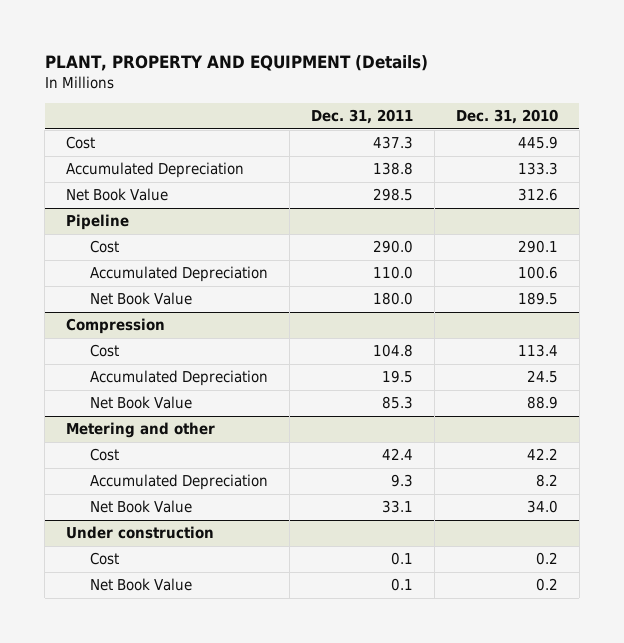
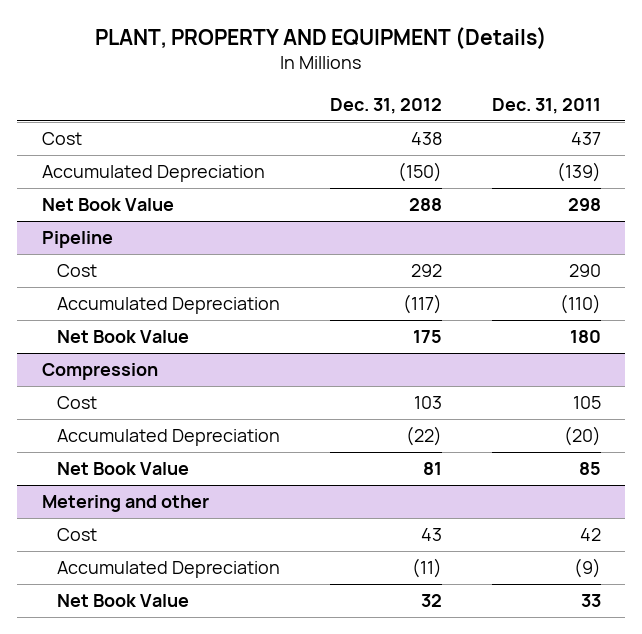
[455,109,558,125] Dec. 31, 2010 -> none
none -> [329,97,442,114] Dec. 31, 2012
[372,136,413,150] 437.3 -> [570,132,601,146] 437
[372,162,413,176] 138.8 -> [556,162,601,183] (139)
[372,188,413,202] 298.5 -> [567,198,601,212] 298
[372,240,413,254] 290.0 -> [568,264,601,278] 290
[372,266,413,280] 110.0 -> [559,294,601,315] (110)
[372,292,413,306] 180.0 -> [569,330,601,344] 180
[372,344,413,358] 104.8 -> [572,396,601,410] 105
[381,370,413,384] 19.5 -> [563,426,601,447] (20)
[381,396,413,410] 85.3 -> [578,462,601,476] 85
[66,526,215,540] Under construction -> none
[89,552,119,566] Cost -> none
[89,578,192,592] Net Book Value -> none
[381,448,413,461] 42.4 -> [579,528,601,542] 42
[390,474,413,488] 9.3 -> [573,558,601,579] (9)
[381,500,413,514] 33.1 -> [580,594,601,608] 33

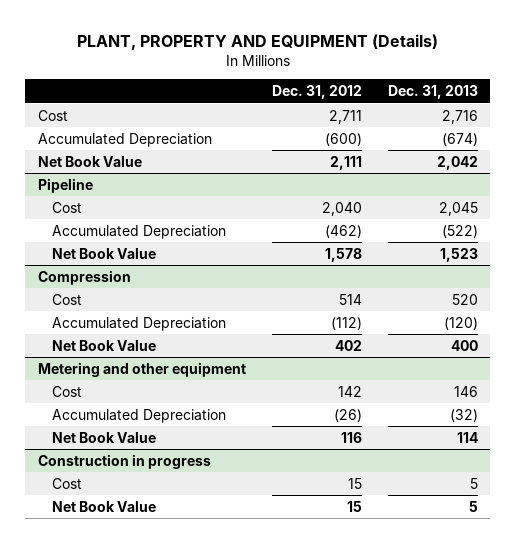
[491,97,601,114] Dec. 31, 2011 -> none
none -> [387,84,478,99] Dec. 31, 2013
[410,132,442,146] 438 -> [328,109,362,124] 2,711
[397,162,442,183] (150) -> [324,132,362,146] (600)
[408,198,442,212] 288 -> [329,155,362,170] 2,111
[410,264,442,278] 292 -> [321,201,362,216] 2,040
[402,294,442,315] (117) -> [324,224,362,238] (462)
[412,330,442,344] 175 -> [324,247,362,262] 1,578
[413,396,442,410] 103 -> [338,293,362,305] 514
[405,426,442,447] (22) -> [330,316,362,330] (112)
[422,462,442,476] 81 -> [334,339,362,351] 402
[41,495,209,513] Metering and other -> [38,361,247,377] Metering and other equipment
[420,528,442,542] 43 -> [337,385,362,397] 142
[411,558,442,579] (11) -> [333,408,362,422] (26)
[420,594,442,608] 32 -> [340,431,362,443] 116
none -> [38,453,212,469] Construction in progress
none -> [51,477,82,489] Cost
none -> [51,500,156,512] Net Book Value

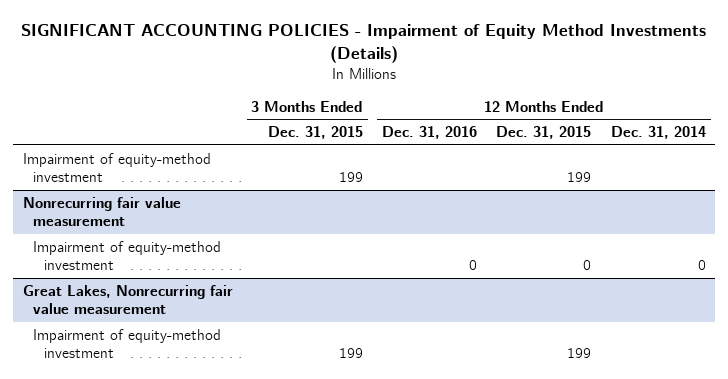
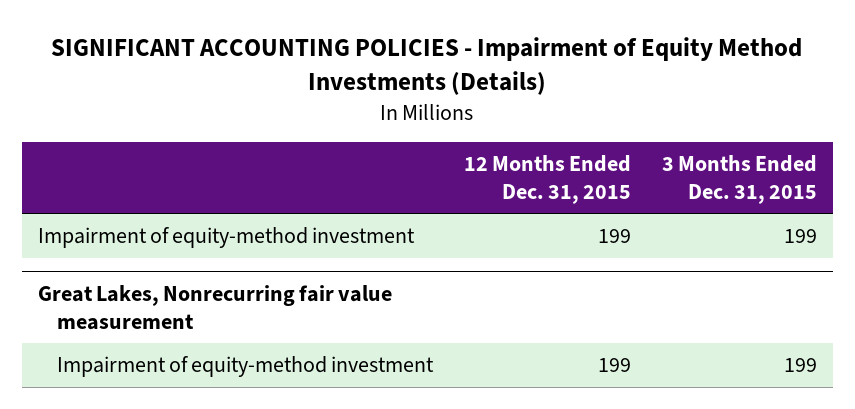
[382,126,478,140] Dec. 31, 2016 -> none
[610,126,706,140] Dec. 31, 2014 -> none
[22,196,181,227] Nonrecurring fair value measurement -> none
[33,240,222,271] Impairment of equity-method investment -> none

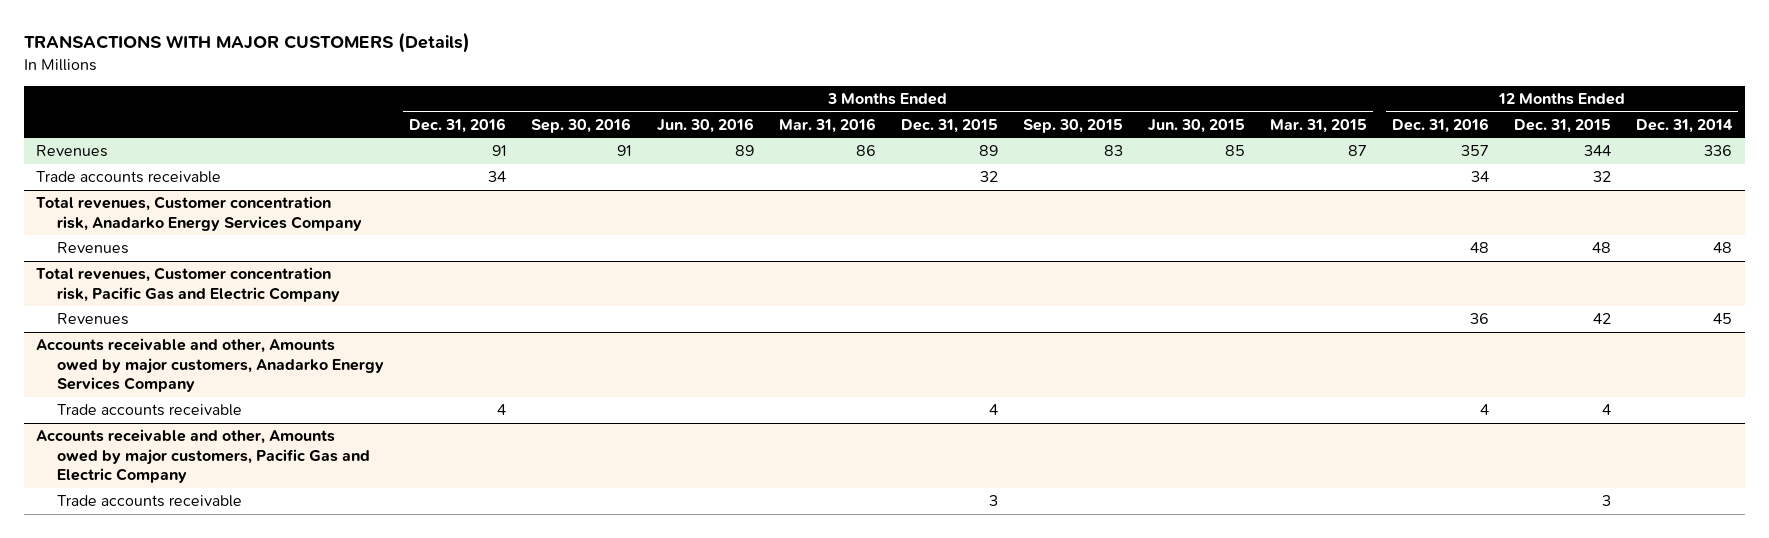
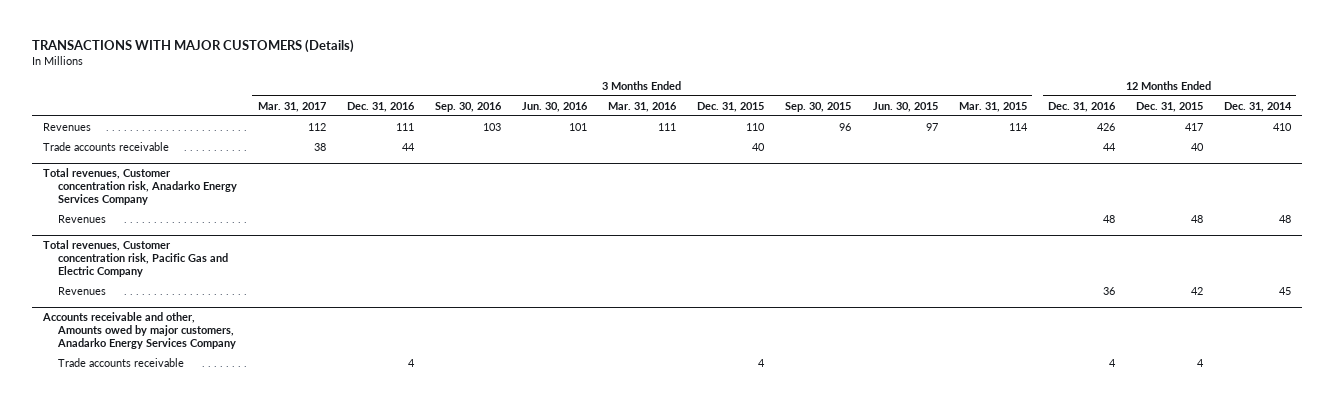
none -> [257,101,326,112] Mar. 31, 2017
[492,145,507,157] 91 -> [395,122,414,131] 111
[617,145,632,157] 91 -> [482,122,501,131] 103
[734,145,754,157] 89 -> [569,122,588,131] 101
[855,145,876,157] 86 -> [658,122,677,131] 111
[978,145,998,157] 89 -> [746,122,766,131] 110
[1103,145,1123,157] 83 -> [839,122,852,131] 96
[1224,145,1245,157] 85 -> [925,122,938,131] 97
[1347,145,1367,157] 87 -> [1008,122,1028,131] 114
[1461,145,1490,157] 357 -> [1096,122,1115,131] 426
[1584,145,1612,157] 344 -> [1184,122,1203,131] 417
[1704,145,1733,157] 336 -> [1273,122,1293,131] 410
[488,171,507,183] 34 -> [401,142,415,151] 44
[979,171,998,183] 32 -> [752,142,766,151] 40
[1471,171,1490,183] 34 -> [1102,142,1116,151] 44
[1593,171,1612,183] 32 -> [1190,142,1204,151] 40
[36,429,371,484] Accounts receivable and other, Amounts owed by major customers, Pacific Gas and Electric Company -> none
[57,495,243,508] Trade accounts receivable -> none

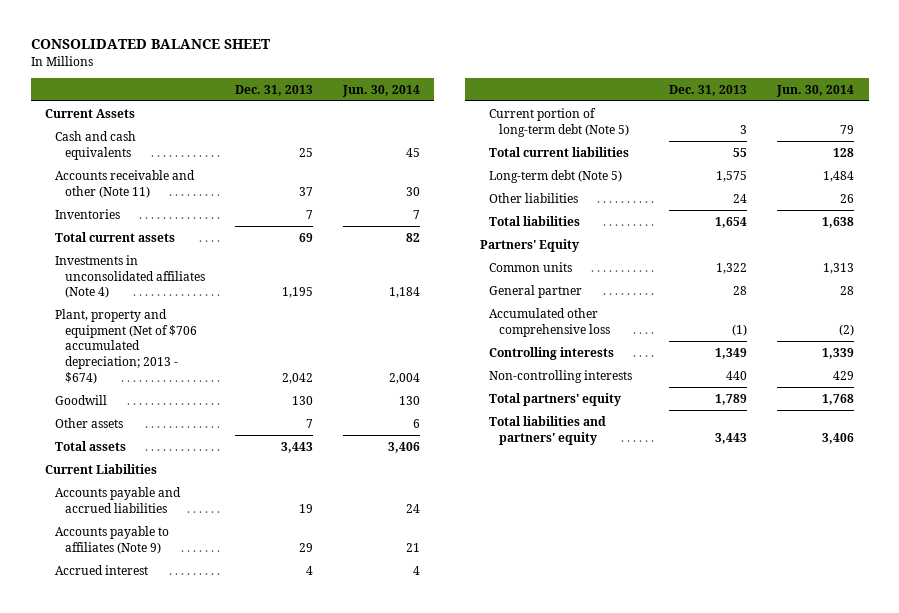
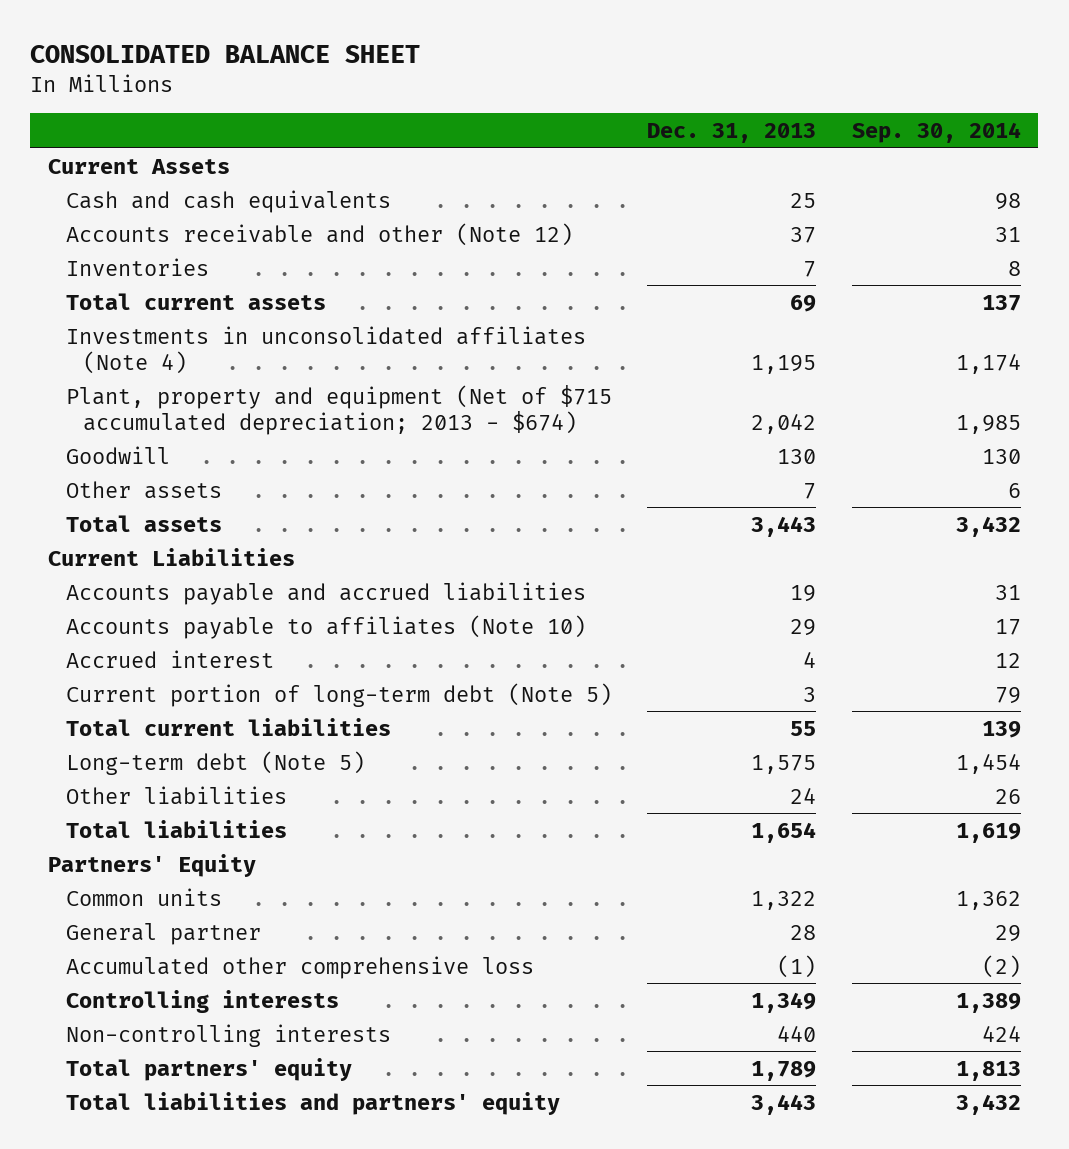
[341,84,420,97] Jun. 30, 2014 -> none
none -> [851,121,1021,143] Sep. 30, 2014
[55,169,196,198] Accounts receivable and other (Note 11) -> [65,222,573,246] Accounts receivable and other (Note 12)
[55,308,198,384] Plant, property and equipment (Net of $706 accumulated depreciation; 2013 - $674) -> [65,384,612,435] Plant, property and equipment (Net of $715 accumulated depreciation; 2013 - $674)
[55,525,170,554] Accounts payable to affiliates (Note 9) -> [65,614,586,639] Accounts payable to affiliates (Note 10)

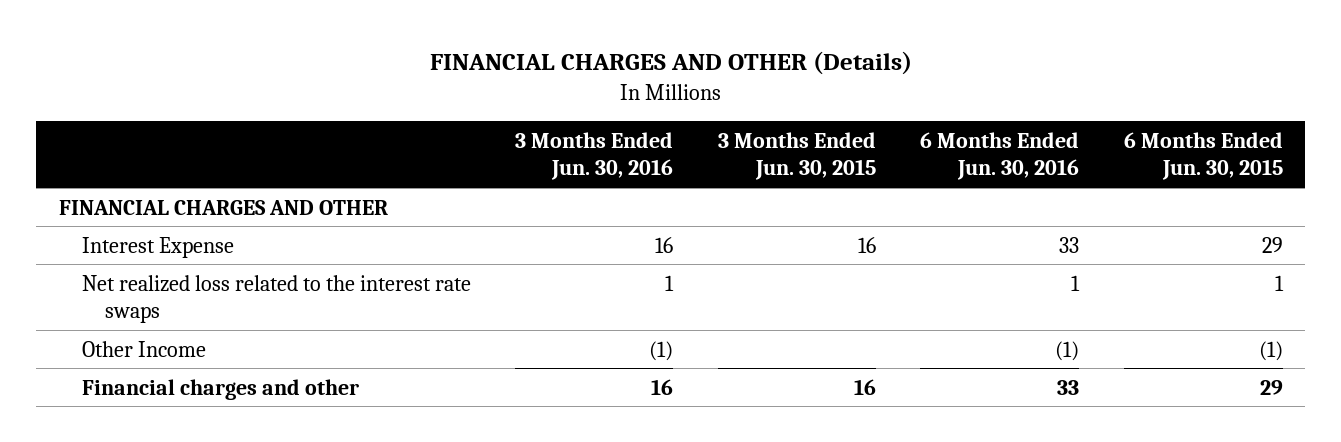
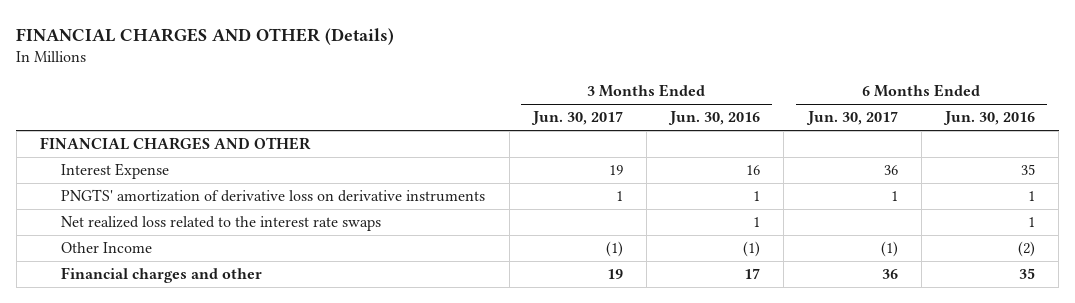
[717,131,876,181] 3 Months Ended Jun. 30, 2015 -> none
[1123,131,1283,181] 6 Months Ended Jun. 30, 2015 -> none
none -> [530,111,623,126] Jun. 30, 2017
none -> [805,111,898,126] Jun. 30, 2017
[1059,236,1080,253] 33 -> [1020,164,1035,176] 35
none -> [61,189,486,203] PNGTS' amortization of derivative loss on derivative instruments
[1055,340,1080,361] (1) -> [1017,241,1035,258] (2)
[651,378,674,395] 16 -> [744,268,761,280] 17
[1057,379,1080,395] 33 -> [1018,268,1035,280] 35

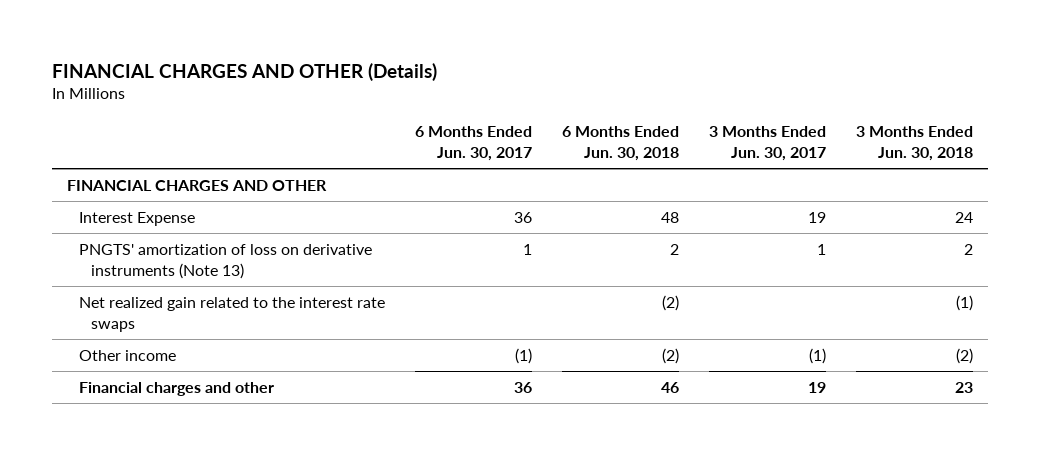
[668,111,761,126] Jun. 30, 2016 -> none
[942,111,1035,126] Jun. 30, 2016 -> none
none -> [561,126,679,162] 6 Months Ended Jun. 30, 2018
none -> [855,126,973,162] 3 Months Ended Jun. 30, 2018
[61,189,486,203] PNGTS' amortization of derivative loss on derivative instruments -> [79,243,373,279] PNGTS' amortization of loss on derivative instruments (Note 13)
[61,216,382,232] Net realized loss related to the interest rate swaps -> [79,296,386,332] Net realized gain related to the interest rate swaps
[61,242,153,254] Other Income -> [79,349,177,361] Other income

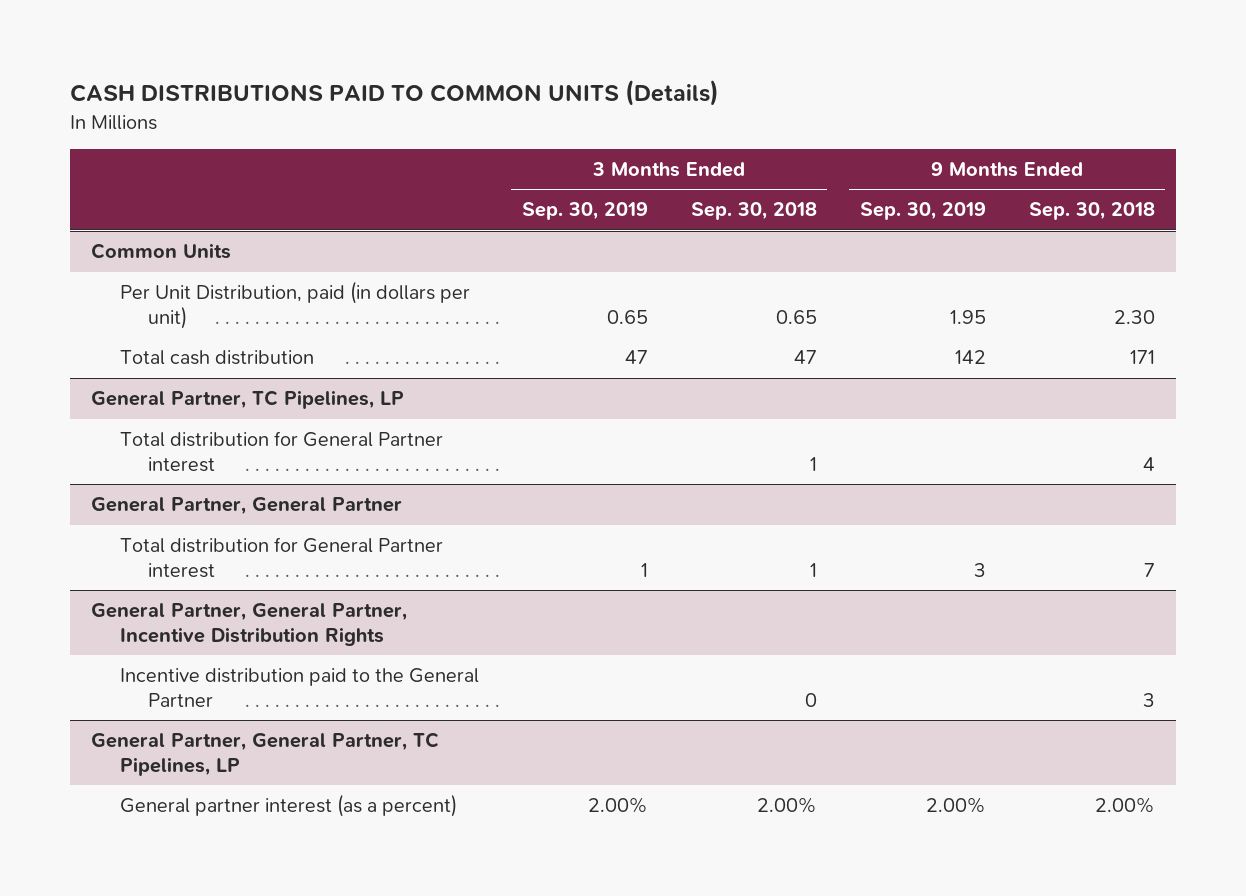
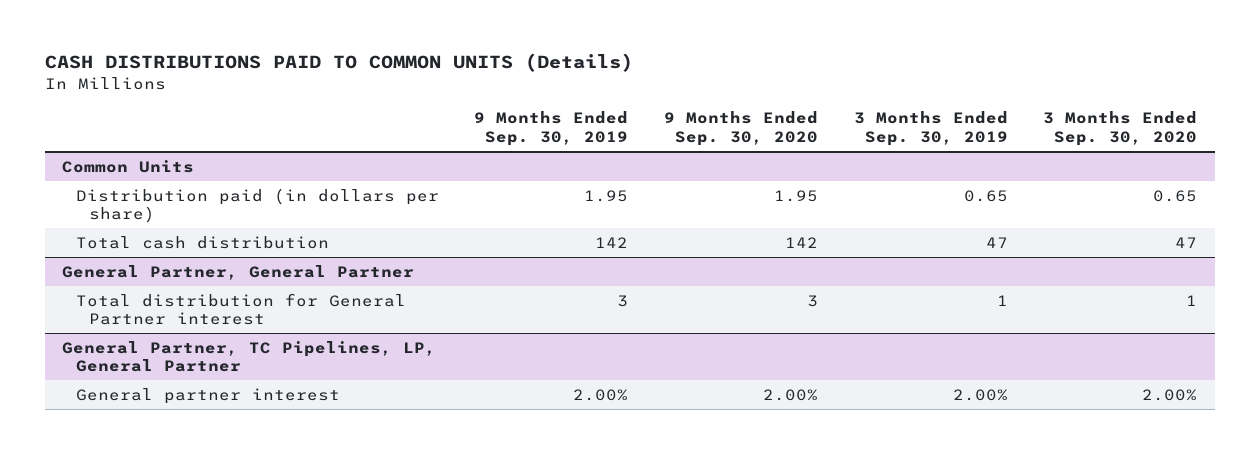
[690,202,817,221] Sep. 30, 2018 -> none
[1028,202,1155,221] Sep. 30, 2018 -> none
none -> [663,111,818,147] 9 Months Ended Sep. 30, 2020
none -> [1043,111,1198,147] 3 Months Ended Sep. 30, 2020
[119,281,470,329] Per Unit Distribution, paid (in dollars per unit) -> [75,187,439,224] Distribution paid (in dollars per share)
[91,390,405,410] General Partner, TC Pipelines, LP -> none
[119,431,443,472] Total distribution for General Partner interest -> none
[91,603,408,646] General Partner, General Partner, Incentive Distribution Rights -> none
[119,668,479,707] Incentive distribution paid to the General Partner -> none
[91,732,440,776] General Partner, General Partner, TC Pipelines, LP -> [62,340,437,373] General Partner, TC Pipelines, LP, General Partner
[119,794,457,818] General partner interest (as a percent) -> [75,387,340,404] General partner interest

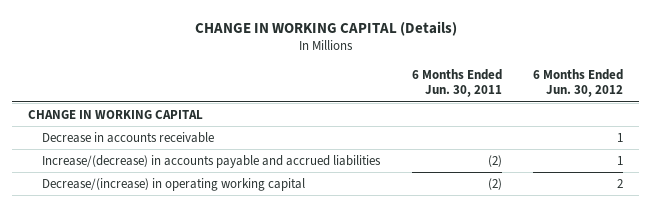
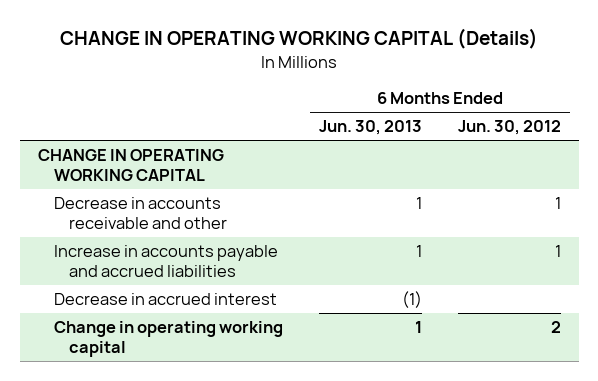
[194,20,457,36] CHANGE IN WORKING CAPITAL (Details) -> [60,28,539,50] CHANGE IN OPERATING WORKING CAPITAL (Details)
[411,68,502,98] 6 Months Ended Jun. 30, 2011 -> none
none -> [318,120,422,136] Jun. 30, 2013
[28,109,204,119] CHANGE IN WORKING CAPITAL -> [37,148,224,182] CHANGE IN OPERATING WORKING CAPITAL
[42,131,215,143] Decrease in accounts receivable -> [53,196,228,230] Decrease in accounts receivable and other
[42,154,382,168] Increase/(decrease) in accounts payable and accrued liabilities -> [53,244,278,278] Increase in accounts payable and accrued liabilities
none -> [53,292,277,305] Decrease in accrued interest
[42,177,306,191] Decrease/(increase) in operating working capital -> [53,320,283,358] Change in operating working capital

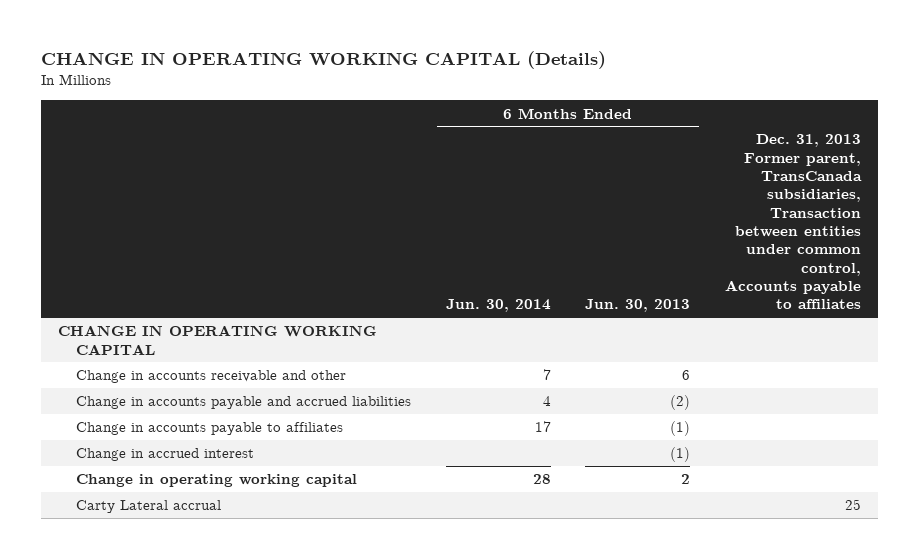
[457,120,561,136] Jun. 30, 2012 -> none
none -> [445,299,551,313] Jun. 30, 2014
none -> [724,134,862,310] Dec. 31, 2013 Former parent, TransCanada subsidiaries, Transaction between entities under common control, Accounts payable to affiliates
[53,196,228,230] Decrease in accounts receivable and other -> [76,370,347,384] Change in accounts receivable and other
[415,196,422,209] 1 -> [682,370,691,381] 6
[53,244,278,278] Increase in accounts payable and accrued liabilities -> [76,396,412,410] Change in accounts payable and accrued liabilities
[415,244,422,257] 1 -> [670,395,691,411] (2)
none -> [76,422,344,436] Change in accounts payable to affiliates
[53,292,277,305] Decrease in accrued interest -> [76,448,255,462] Change in accrued interest
[414,320,422,333] 1 -> [681,474,691,485] 2
none -> [76,500,222,514] Carty Lateral accrual

